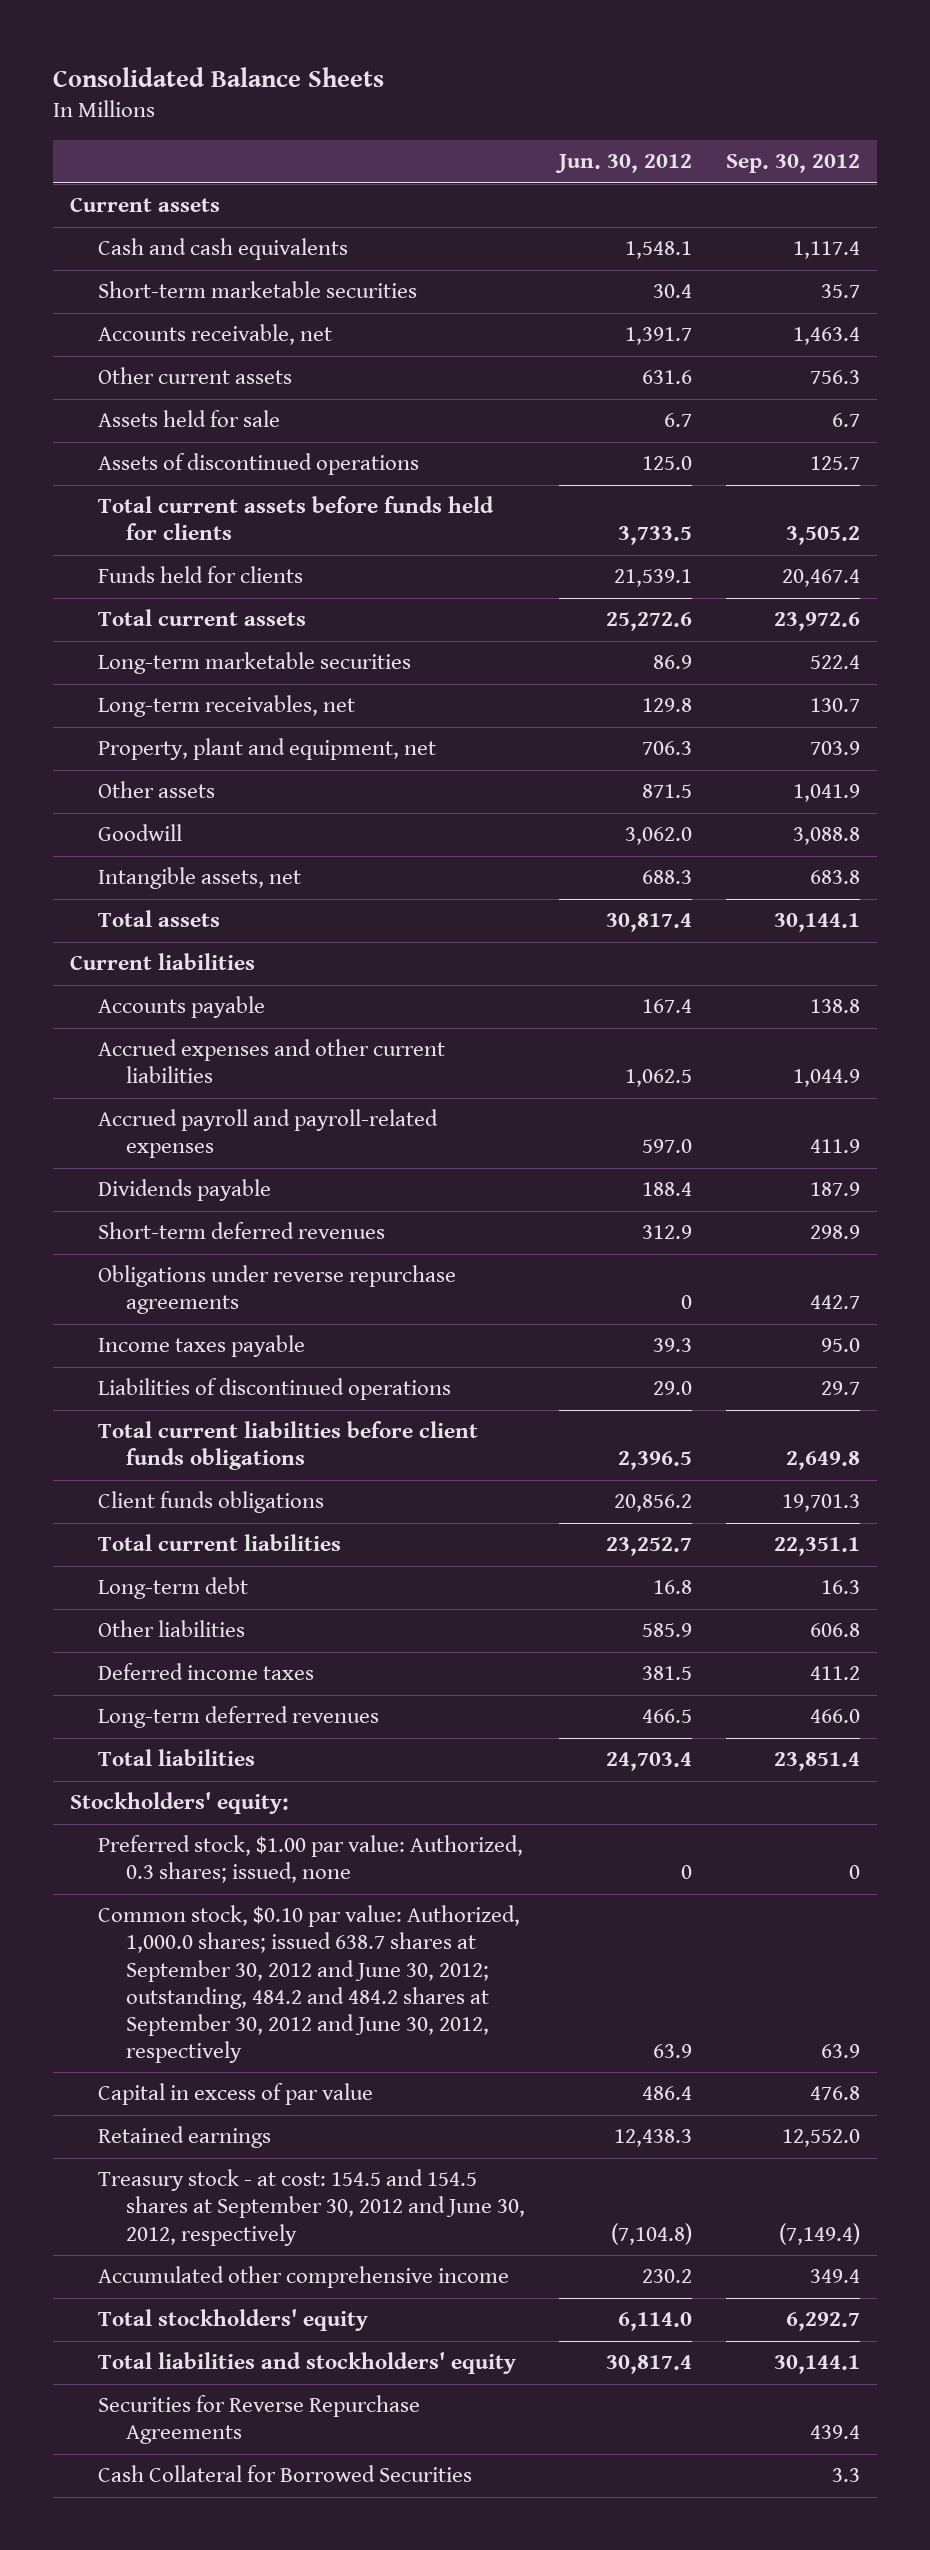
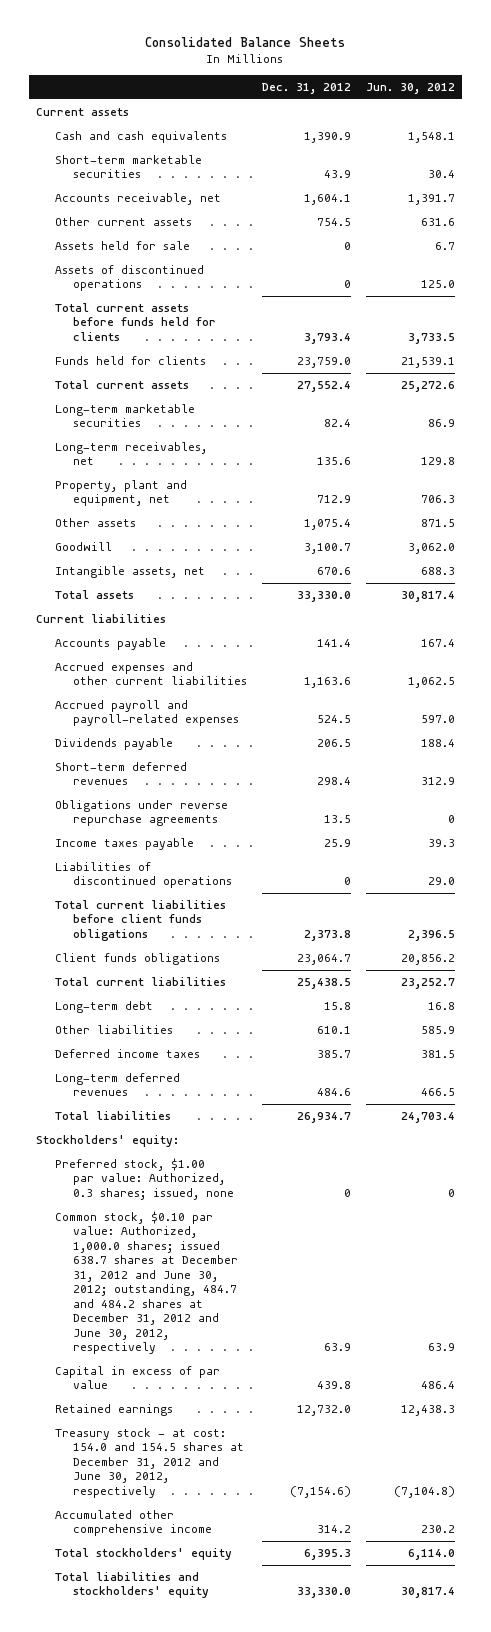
[726,153,861,173] Sep. 30, 2012 -> none
none -> [261,83,351,95] Dec. 31, 2012
[97,1905,520,2063] Common stock, $0.10 par value: Authorized, 1,000.0 shares; issued 638.7 shares at September 30, 2012 and June 30, 2012; outstanding, 484.2 and 484.2 shares at September 30, 2012 and June 30, 2012, respectively -> [54,1210,238,1355] Common stock, $0.10 par value: Authorized, 1,000.0 shares; issued 638.7 shares at December 31, 2012 and June 30, 2012; outstanding, 484.7 and 484.2 shares at December 31, 2012 and June 30, 2012, respectively
[97,2169,526,2246] Treasury stock - at cost: 154.5 and 154.5 shares at September 30, 2012 and June 30, 2012, respectively -> [54,1427,244,1498] Treasury stock - at cost: 154.0 and 154.5 shares at December 31, 2012 and June 30, 2012, respectively
[97,2395,420,2445] Securities for Reverse Repurchase Agreements -> none
[97,2465,472,2483] Cash Collateral for Borrowed Securities -> none

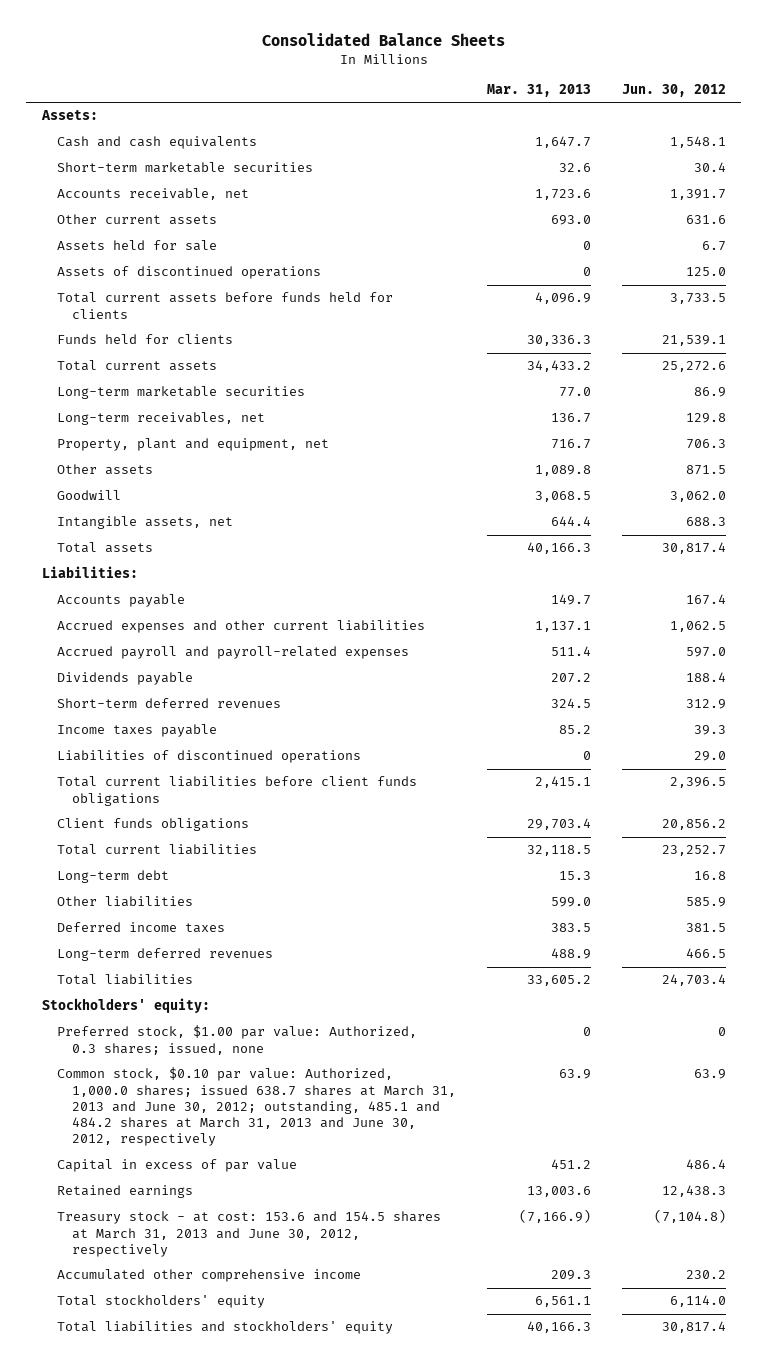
[261,83,351,95] Dec. 31, 2012 -> none
none -> [486,84,591,98] Mar. 31, 2013
[36,107,130,116] Current assets -> [40,110,98,121] Assets:
[36,613,167,623] Current liabilities -> [41,566,138,579] Liabilities:
[54,799,228,827] Obligations under reverse repurchase agreements -> none
[54,1210,238,1355] Common stock, $0.10 par value: Authorized, 1,000.0 shares; issued 638.7 shares at December 31, 2012 and June 30, 2012; outstanding, 484.7 and 484.2 shares at December 31, 2012 and June 30, 2012, respectively -> [56,1067,456,1147] Common stock, $0.10 par value: Authorized, 1,000.0 shares; issued 638.7 shares at March 31, 2013 and June 30, 2012; outstanding, 485.1 and 484.2 shares at March 31, 2013 and June 30, 2012, respectively
[54,1427,244,1498] Treasury stock - at cost: 154.0 and 154.5 shares at December 31, 2012 and June 30, 2012, respectively -> [56,1211,441,1257] Treasury stock - at cost: 153.6 and 154.5 shares at March 31, 2013 and June 30, 2012, respectively

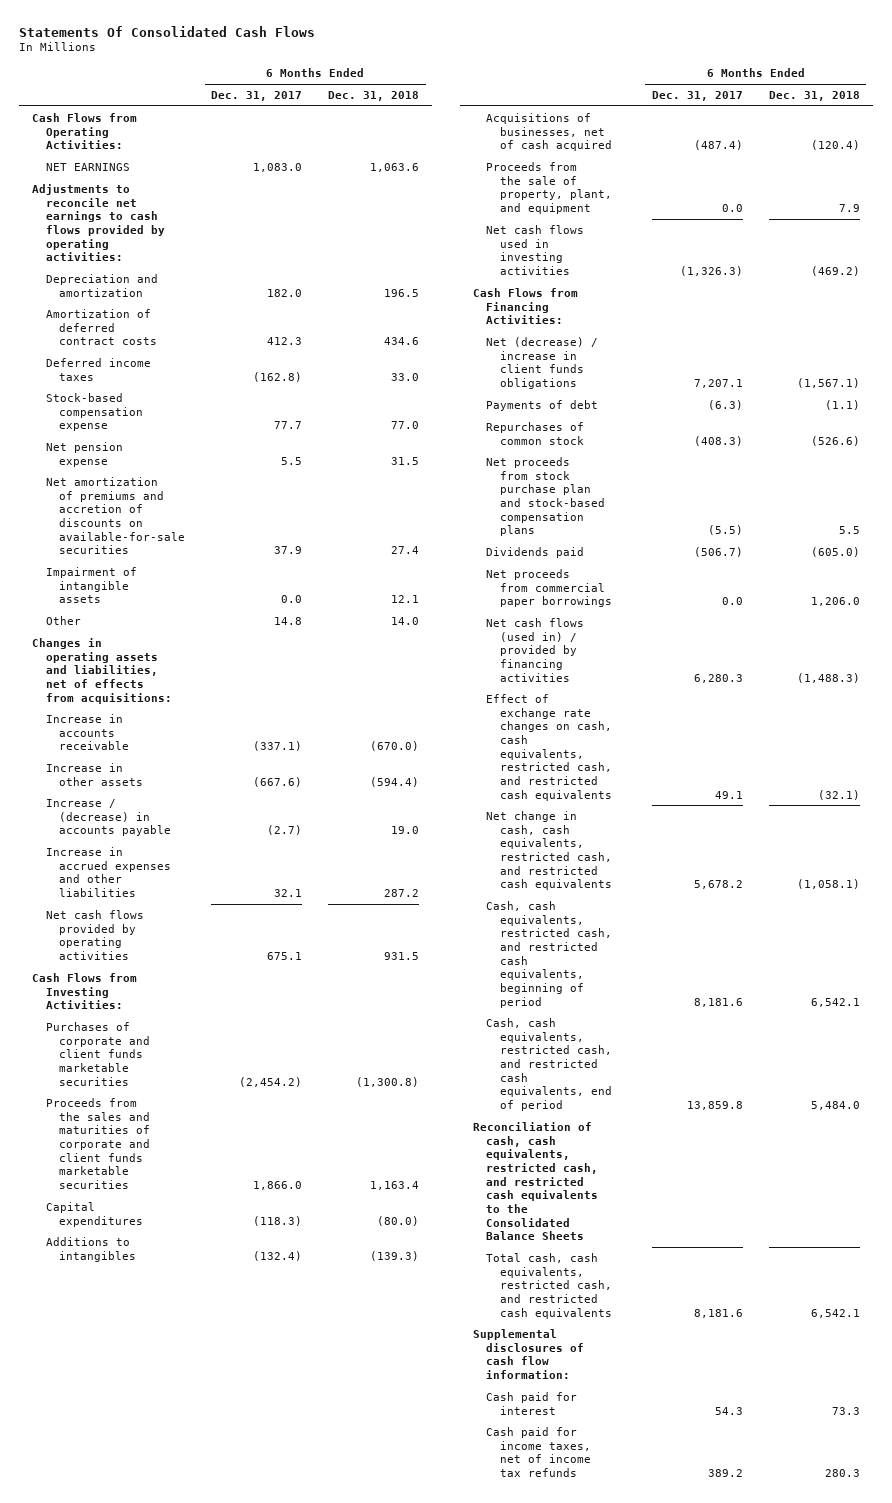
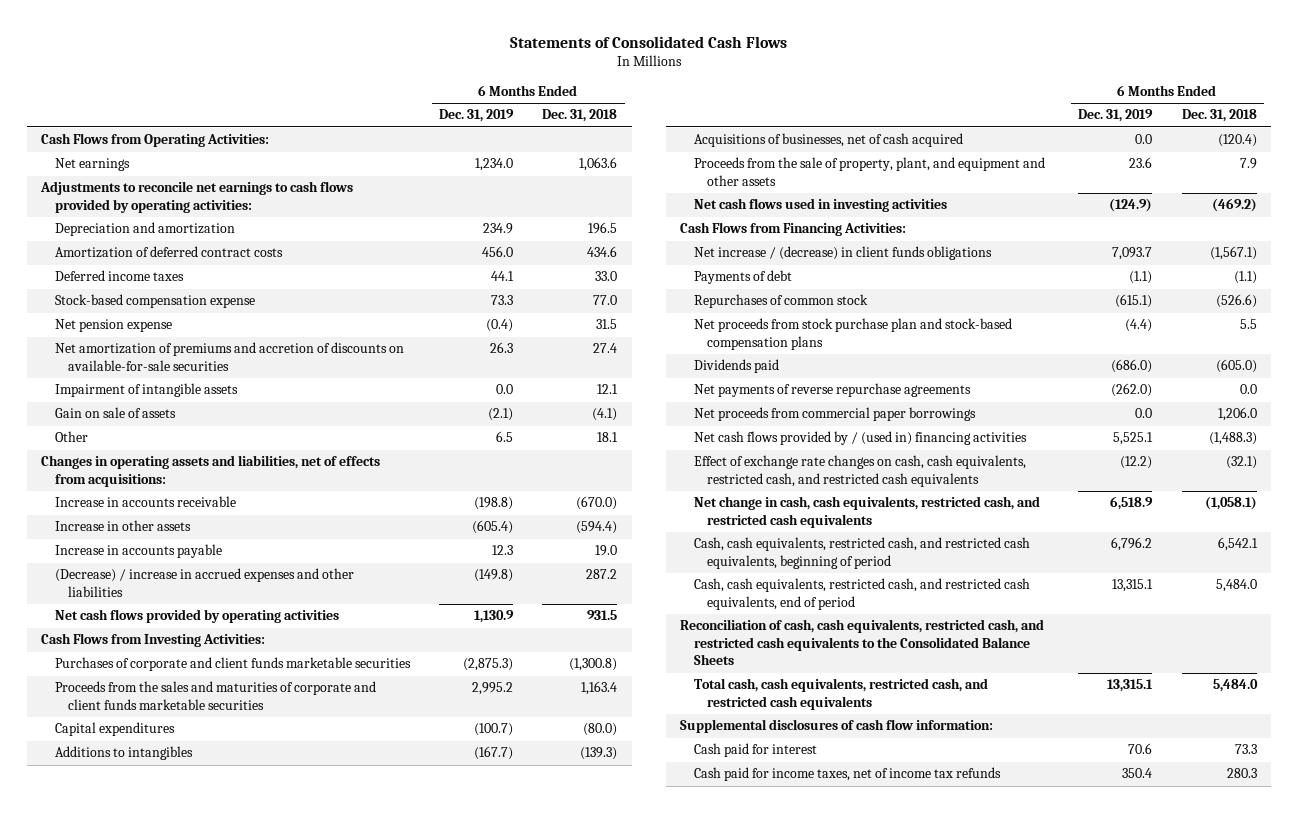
[19,25,316,37] Statements Of Consolidated Cash Flows -> [509,35,787,48] Statements of Consolidated Cash Flows
[211,90,303,101] Dec. 31, 2017 -> none
none -> [439,109,515,123] Dec. 31, 2019
[45,162,130,171] NET EARNINGS -> [54,158,130,172] Net earnings
none -> [54,407,176,419] Gain on sale of assets
[391,616,420,625] 14.0 -> [597,432,619,443] 18.1
[45,798,172,837] Increase / (decrease) in accounts payable -> [54,544,222,559] Increase in accounts payable
[45,846,172,897] Increase in accrued expenses and other liabilities -> [54,568,354,597] (Decrease) / increase in accrued expenses and other liabilities
[486,161,612,214] Proceeds from the sale of property, plant, and equipment -> [693,157,1045,186] Proceeds from the sale of property, plant, and equipment and other assets
[486,336,599,389] Net (decrease) / increase in client funds obligations -> [693,246,992,261] Net increase / (decrease) in client funds obligations
none -> [693,383,971,398] Net payments of reverse repurchase agreements
[486,617,585,682] Net cash flows (used in) / provided by financing activities -> [693,431,1027,446] Net cash flows provided by / (used in) financing activities
[810,1308,860,1318] 6,542.1 -> [1212,679,1258,693] 5,484.0

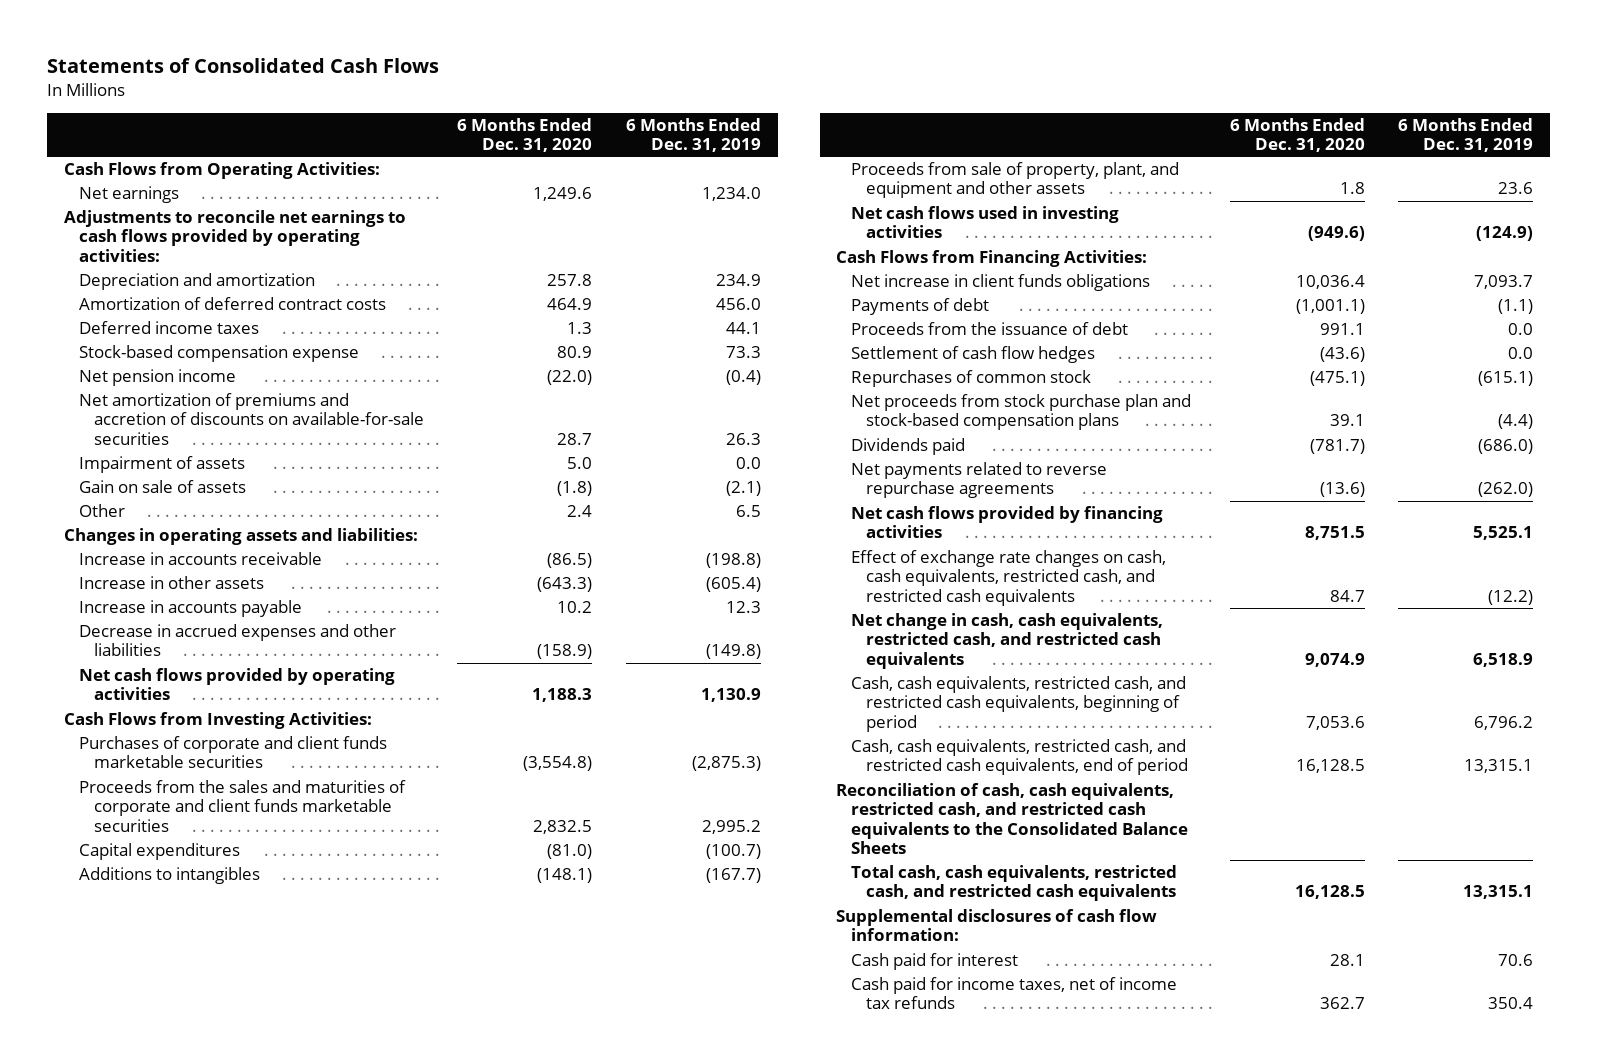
[542,109,618,123] Dec. 31, 2018 -> none
none -> [457,117,593,153] 6 Months Ended Dec. 31, 2020
[54,319,172,333] Net pension expense -> [78,369,236,387] Net pension income
[54,383,238,398] Impairment of intangible assets -> [78,456,245,474] Impairment of assets
[41,455,381,487] Changes in operating assets and liabilities, net of effects from acquisitions: -> [63,528,418,546] Changes in operating assets and liabilities:
[54,568,354,597] (Decrease) / increase in accrued expenses and other liabilities -> [78,624,396,657] Decrease in accrued expenses and other liabilities
[693,133,963,148] Acquisitions of businesses, net of cash acquired -> none
[693,157,1045,186] Proceeds from the sale of property, plant, and equipment and other assets -> [851,162,1180,199] Proceeds from sale of property, plant, and equipment and other assets
[693,246,992,261] Net increase / (decrease) in client funds obligations -> [851,274,1151,292] Net increase in client funds obligations
none -> [851,322,1129,336] Proceeds from the issuance of debt
none -> [851,346,1096,364] Settlement of cash flow hedges
[693,407,976,422] Net proceeds from commercial paper borrowings -> none
[693,383,971,398] Net payments of reverse repurchase agreements -> [851,462,1108,499] Net payments related to reverse repurchase agreements
[693,431,1027,446] Net cash flows provided by / (used in) financing activities -> [851,506,1164,539] Net cash flows provided by financing activities

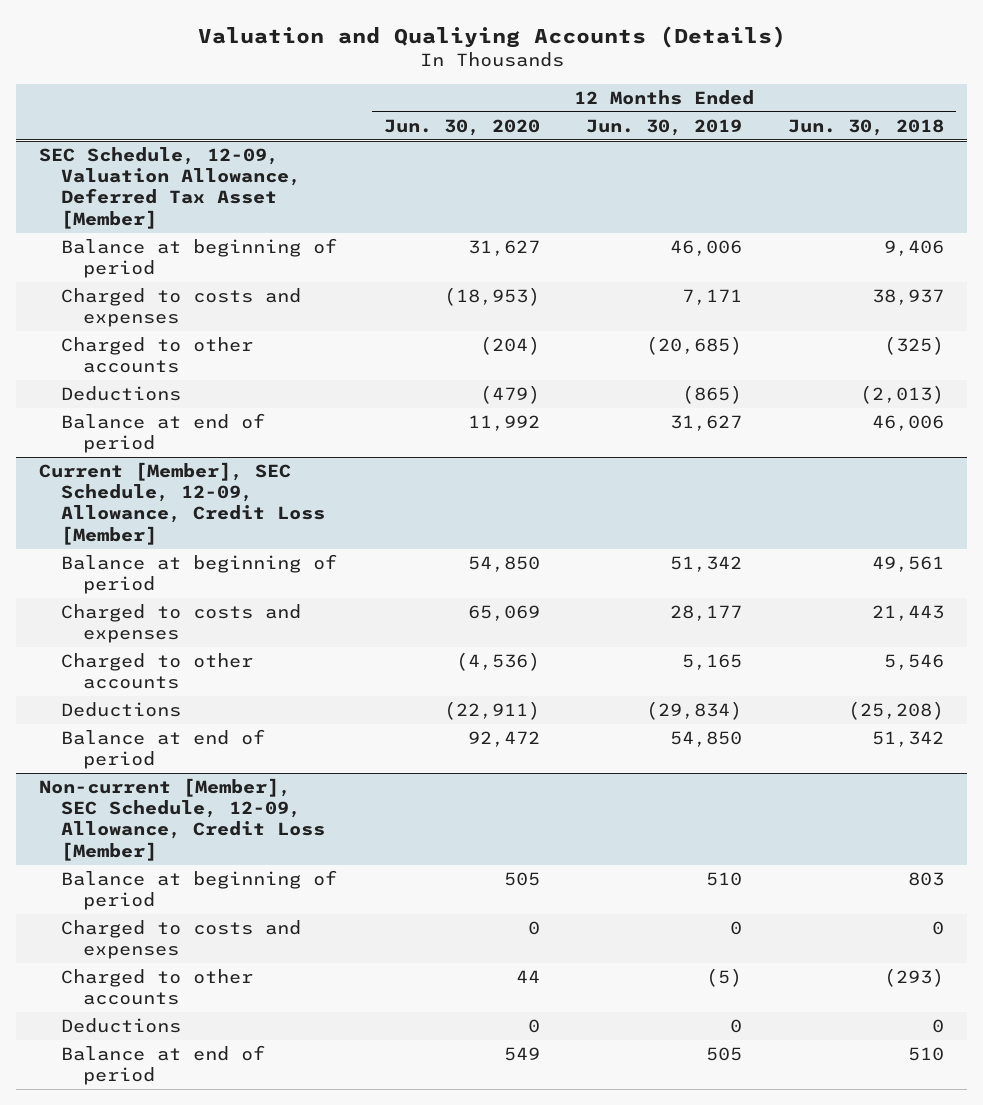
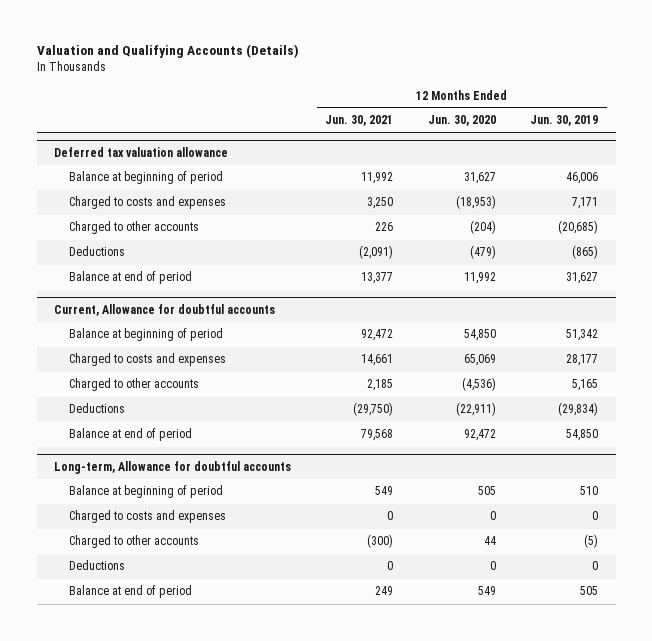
[197,25,786,48] Valuation and Qualiying Accounts (Details) -> [36,44,299,59] Valuation and Qualifying Accounts (Details)
[788,118,945,136] Jun. 30, 2018 -> none
none -> [325,115,394,127] Jun. 30, 2021
[39,147,302,229] SEC Schedule, 12-09, Valuation Allowance, Deferred Tax Asset [Member] -> [53,147,228,158] Deferred tax valuation allowance
[39,462,326,545] Current [Member], SEC Schedule, 12-09, Allowance, Credit Loss [Member] -> none
none -> [53,304,275,317] Current, Allowance for doubtful accounts
[39,778,326,861] Non-current [Member], SEC Schedule, 12-09, Allowance, Credit Loss [Member] -> none
none -> [53,461,291,475] Long-term, Allowance for doubtful accounts

